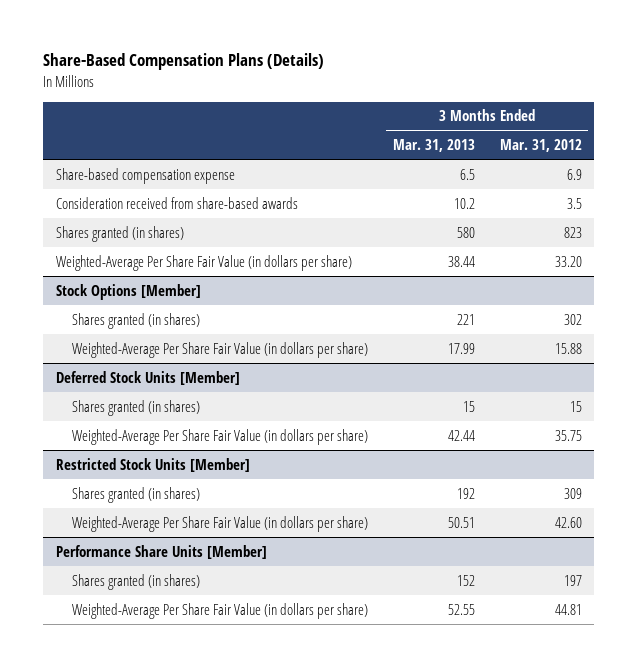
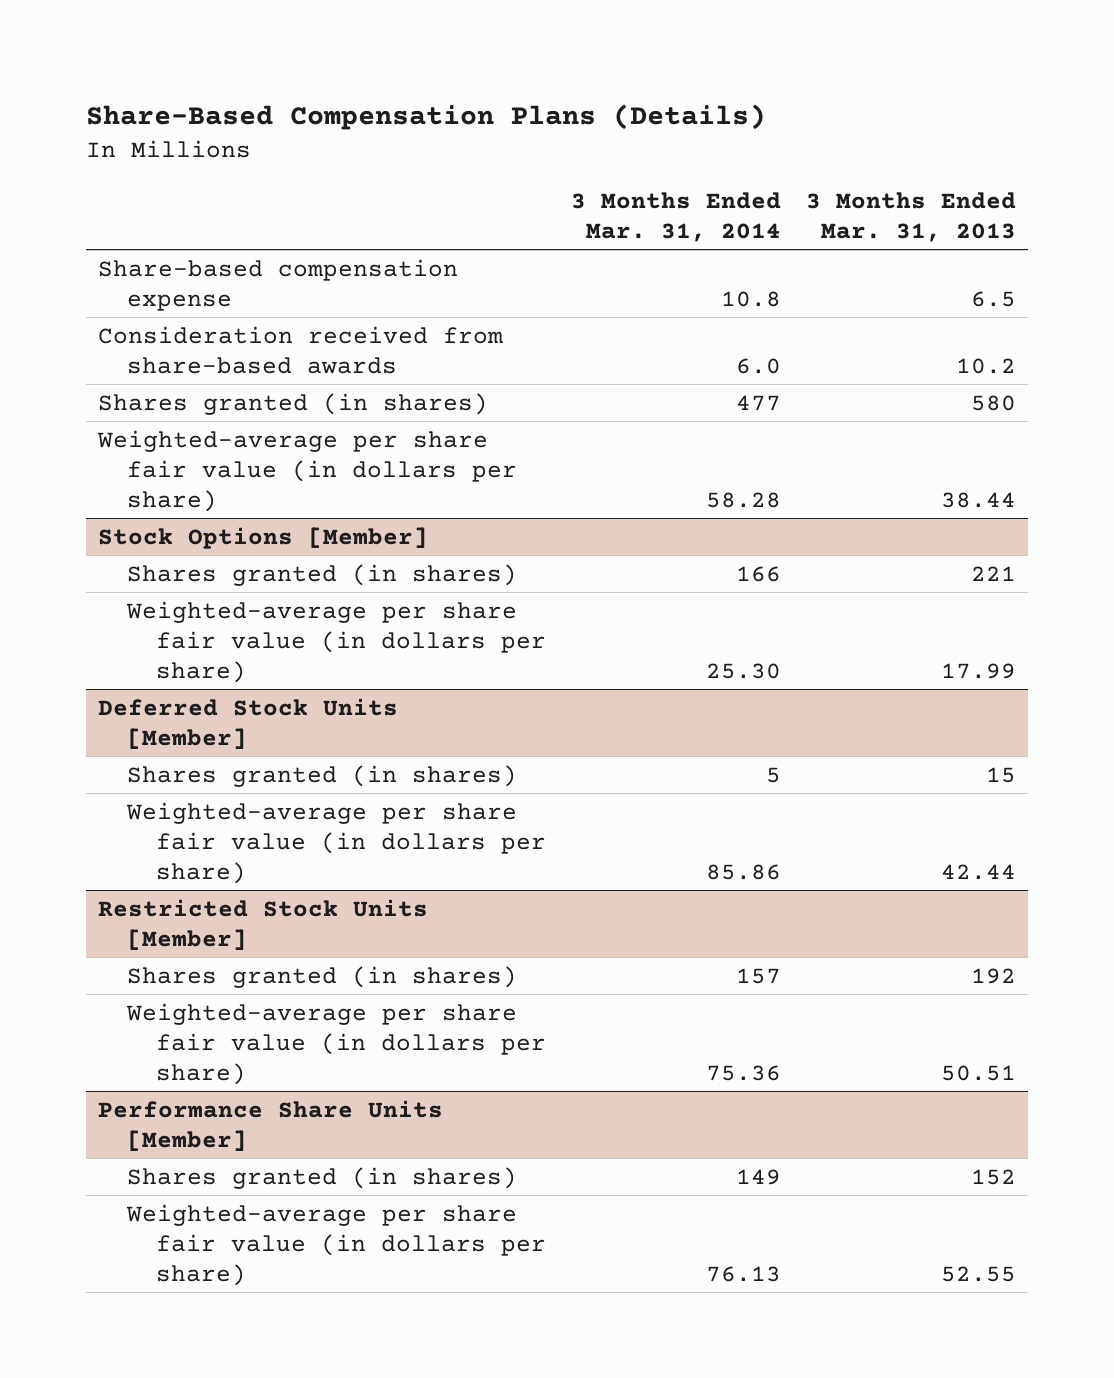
[499,139,582,153] Mar. 31, 2012 -> none
none -> [570,191,781,242] 3 Months Ended Mar. 31, 2014
[55,254,352,271] Weighted-Average Per Share Fair Value (in dollars per share) -> [96,429,517,512] Weighted-average per share fair value (in dollars per share)
[71,341,368,358] Weighted-Average Per Share Fair Value (in dollars per share) -> [125,600,546,683] Weighted-average per share fair value (in dollars per share)
[71,428,368,445] Weighted-Average Per Share Fair Value (in dollars per share) -> [125,801,546,884] Weighted-average per share fair value (in dollars per share)
[71,515,368,532] Weighted-Average Per Share Fair Value (in dollars per share) -> [125,1002,546,1085] Weighted-average per share fair value (in dollars per share)
[71,602,368,619] Weighted-Average Per Share Fair Value (in dollars per share) -> [125,1203,546,1286] Weighted-average per share fair value (in dollars per share)

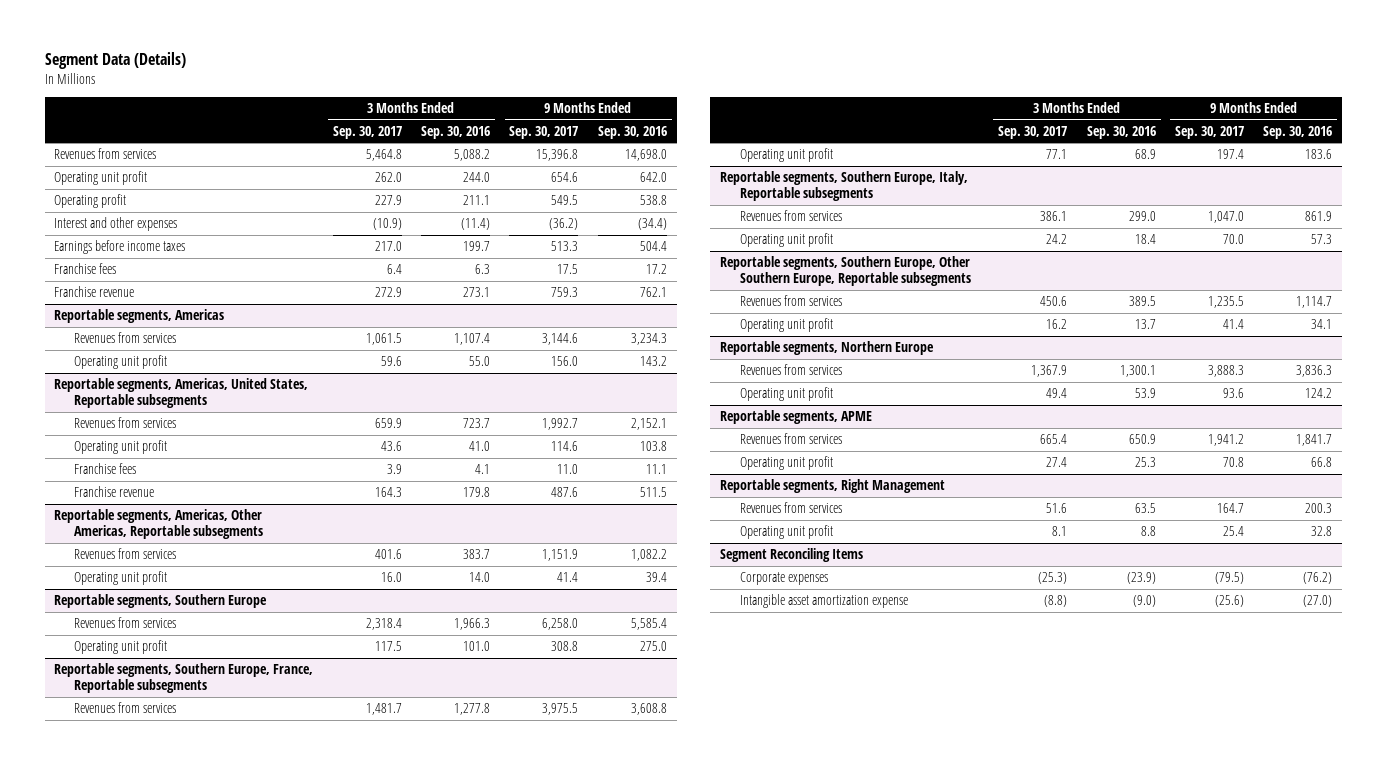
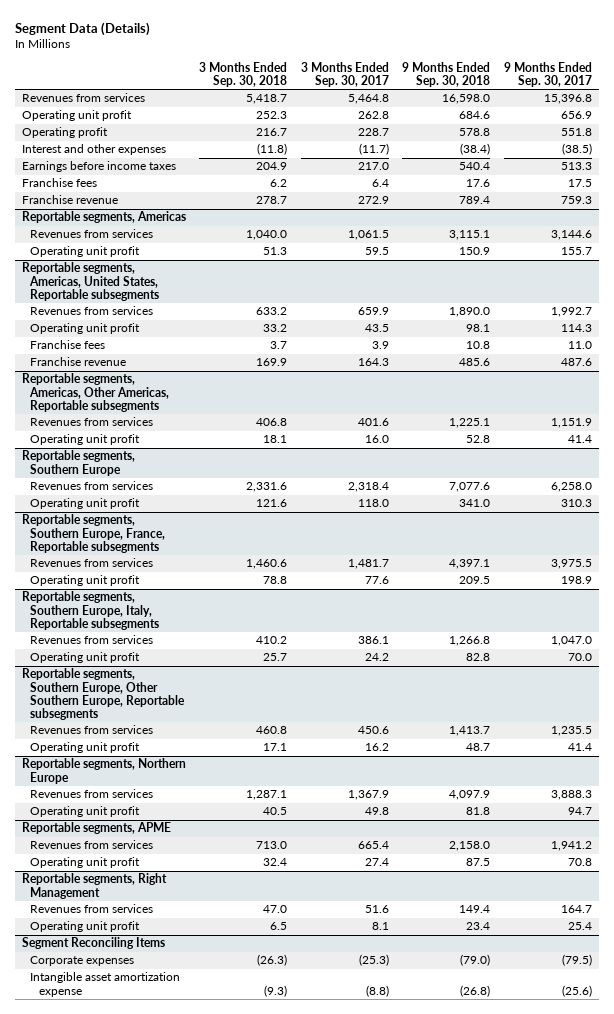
[421,125,491,139] Sep. 30, 2016 -> none
[597,125,667,139] Sep. 30, 2016 -> none
none -> [199,61,288,88] 3 Months Ended Sep. 30, 2018
none -> [402,61,491,88] 9 Months Ended Sep. 30, 2018
[374,172,402,183] 262.0 -> [357,111,389,120] 262.8
[551,172,579,183] 654.6 -> [561,111,593,120] 656.9
[374,195,402,206] 227.9 -> [357,128,389,137] 228.7
[551,195,579,206] 549.5 -> [561,128,593,137] 551.8
[372,218,402,231] (10.9) -> [358,143,389,156] (11.7)
[549,218,579,231] (36.2) -> [562,143,593,156] (38.5)
[380,356,402,367] 59.6 -> [364,247,389,256] 59.5
[551,356,579,367] 156.0 -> [561,247,593,256] 155.7
[380,441,402,452] 43.6 -> [364,324,389,333] 43.5
[551,441,579,452] 114.6 -> [561,324,593,333] 114.3
[374,641,402,652] 117.5 -> [357,499,389,508] 118.0
[551,641,579,652] 308.8 -> [561,499,593,508] 310.3
[1046,149,1068,160] 77.1 -> [364,576,389,585] 77.6
[1217,149,1245,160] 197.4 -> [561,576,593,585] 198.9
[1046,388,1068,399] 49.4 -> [364,807,389,816] 49.8
[1223,388,1245,399] 93.6 -> [568,807,593,816] 94.7

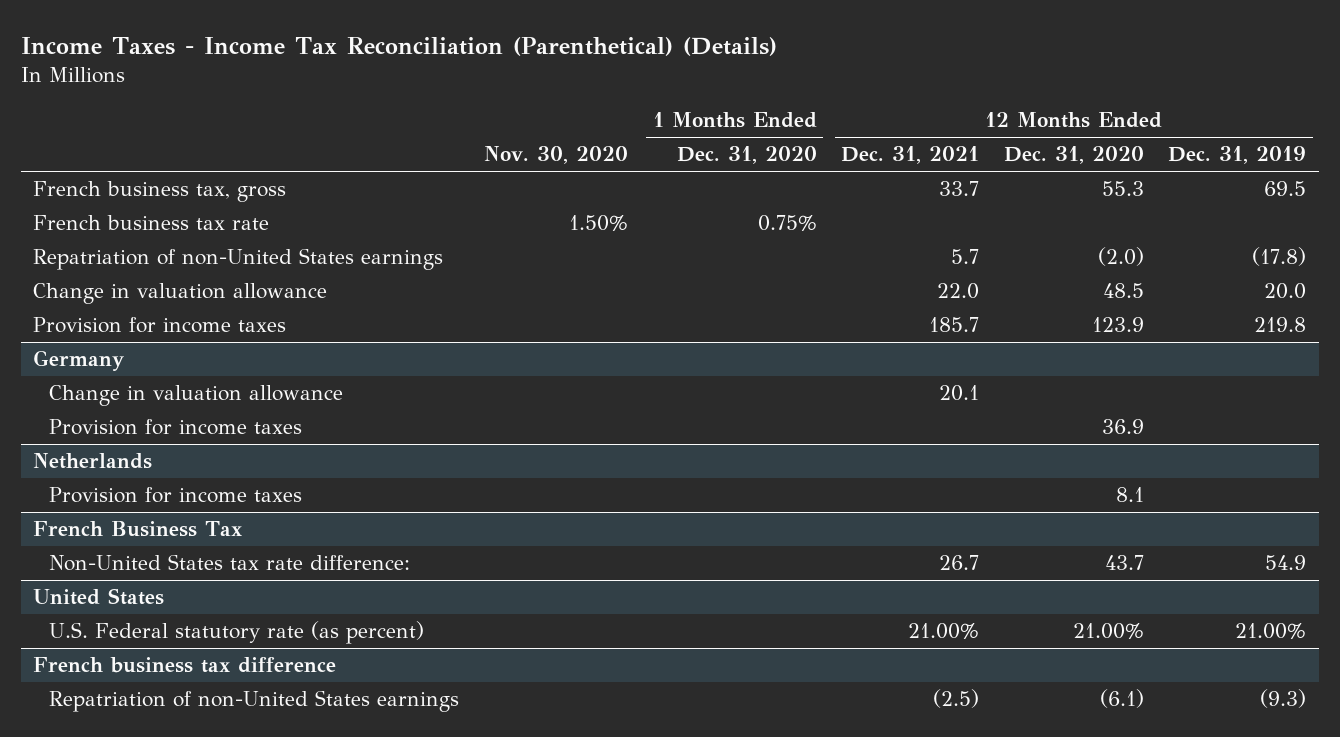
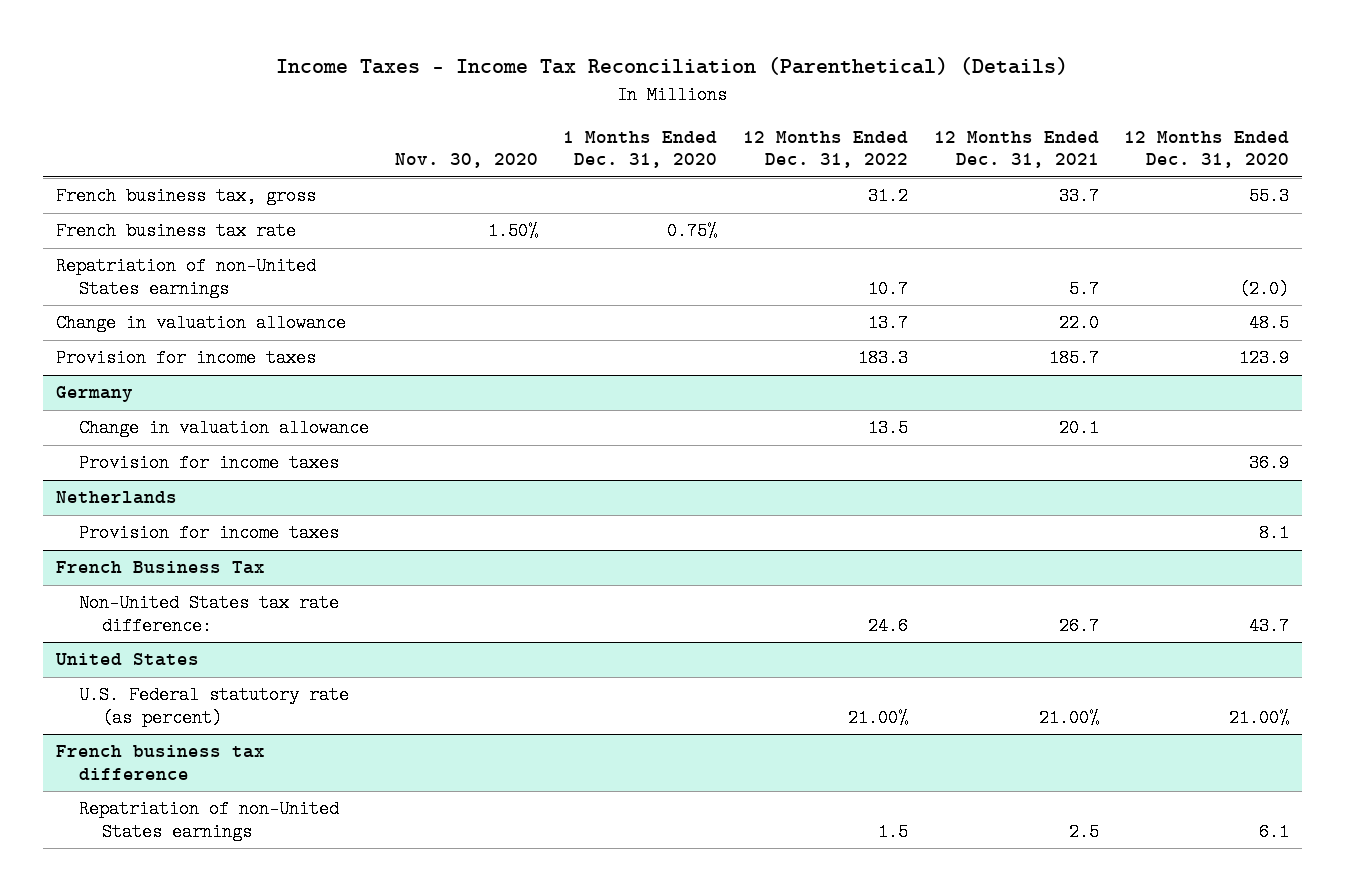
[1168,146,1307,165] Dec. 31, 2019 -> none
none -> [742,130,908,169] 12 Months Ended Dec. 31, 2022
[933,689,980,709] (2.5) -> [1068,822,1099,841] 2.5
[1099,689,1144,709] (6.1) -> [1259,822,1290,841] 6.1

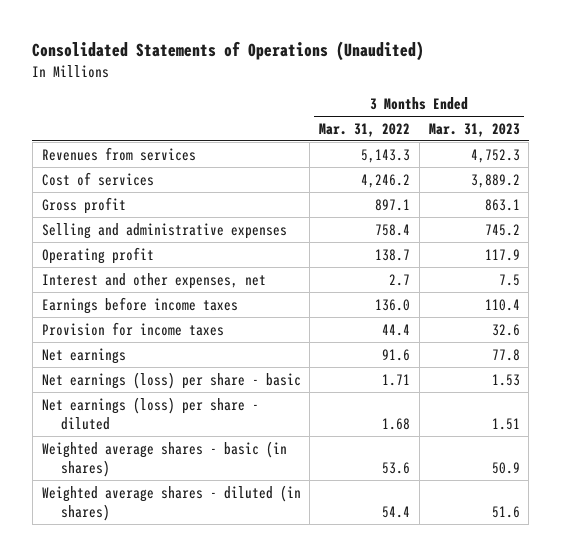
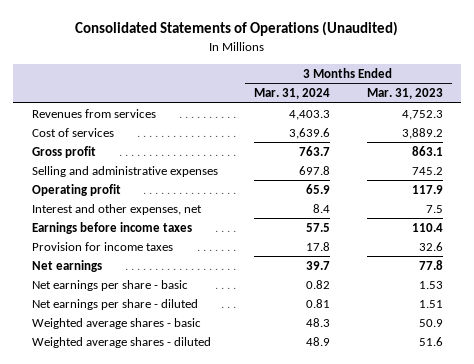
[319,122,411,137] Mar. 31, 2022 -> none
none -> [254,88,331,100] Mar. 31, 2024
[41,371,301,389] Net earnings (loss) per share - basic -> [31,279,188,291] Net earnings per share - basic
[41,396,259,431] Net earnings (loss) per share - diluted -> [31,298,198,310] Net earnings per share - diluted
[41,440,287,478] Weighted average shares - basic (in shares) -> [31,317,201,329] Weighted average shares - basic
[41,484,301,522] Weighted average shares - diluted (in shares) -> [31,336,211,348] Weighted average shares - diluted

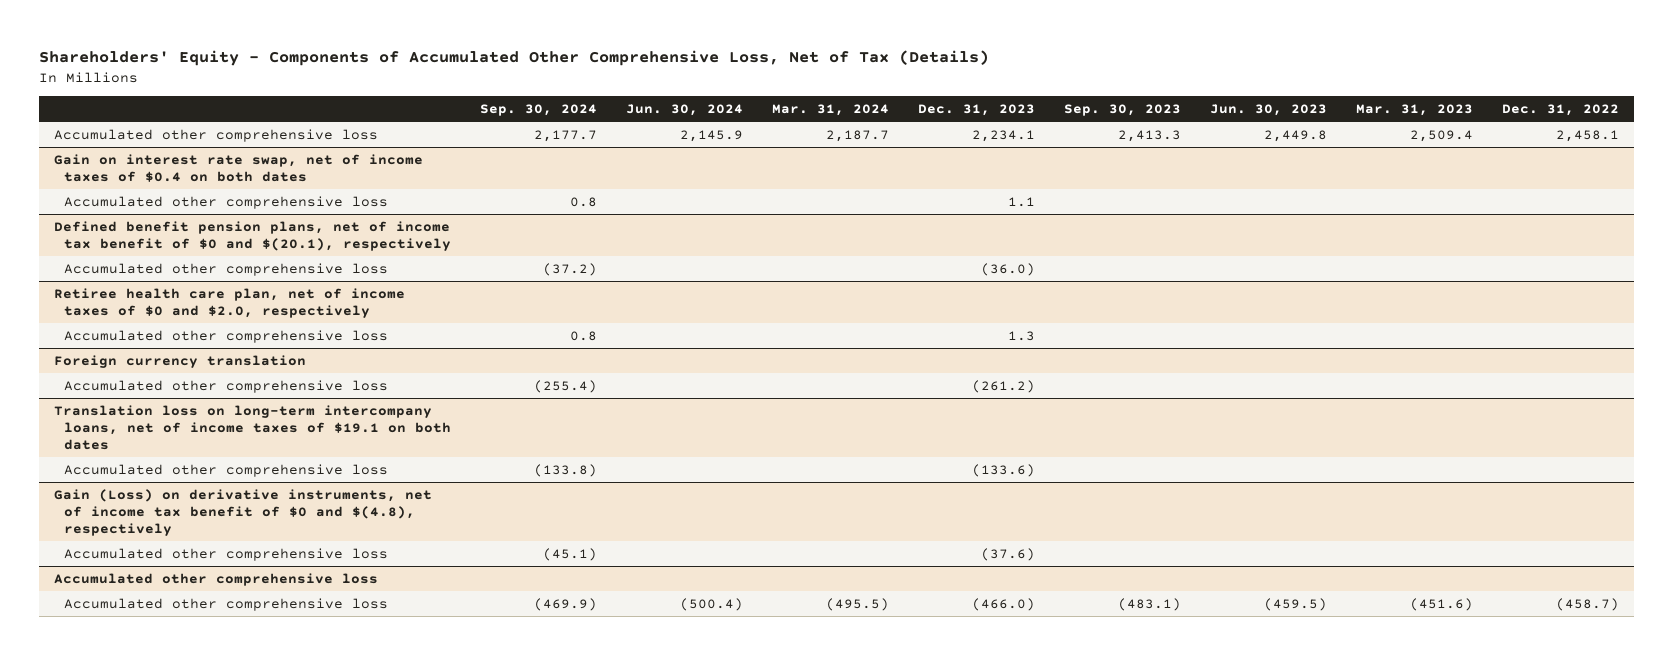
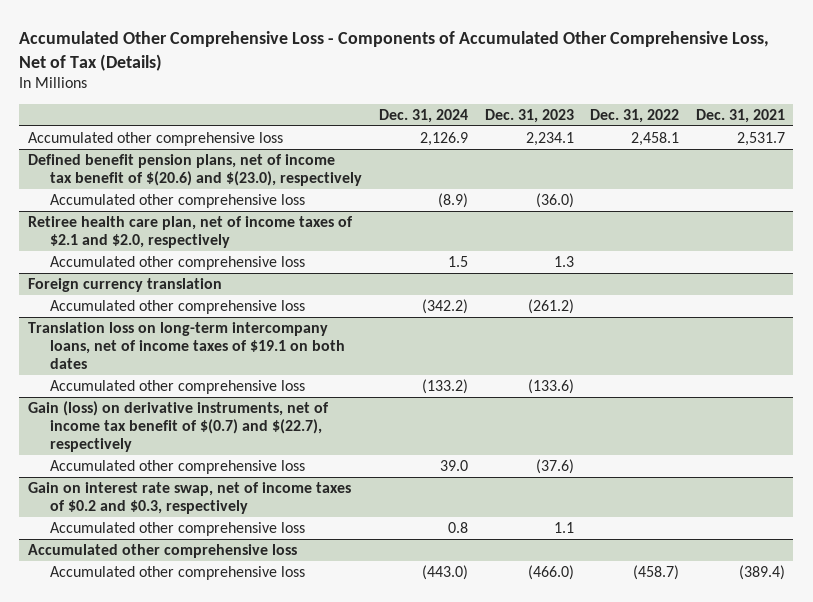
[39,49,990,66] Shareholders' Equity - Components of Accumulated Other Comprehensive Loss, Net of Tax (Details) -> [19,30,770,71] Accumulated Other Comprehensive Loss - Components of Accumulated Other Comprehensive Loss, Net of Tax (Details)
[480,104,598,117] Sep. 30, 2024 -> none
[626,104,744,117] Jun. 30, 2024 -> none
[772,104,890,117] Mar. 31, 2024 -> none
[1064,104,1182,117] Sep. 30, 2023 -> none
[1210,104,1328,117] Jun. 30, 2023 -> none
[1356,104,1474,117] Mar. 31, 2023 -> none
none -> [378,108,468,123] Dec. 31, 2024
none -> [695,108,785,123] Dec. 31, 2021
[53,153,423,183] Gain on interest rate swap, net of income taxes of $0.4 on both dates -> none
[64,195,389,209] Accumulated other comprehensive loss -> none
[53,220,452,252] Defined benefit pension plans, net of income tax benefit of $0 and $(20.1), respectively -> [27,153,363,186] Defined benefit pension plans, net of income tax benefit of $(20.6) and $(23.0), respectively
[53,287,405,319] Retiree health care plan, net of income taxes of $0 and $2.0, respectively -> [27,215,353,248] Retiree health care plan, net of income taxes of $2.1 and $2.0, respectively
[53,488,432,537] Gain (Loss) on derivative instruments, net of income tax benefit of $0 and $(4.8), respectively -> [27,400,329,452] Gain (loss) on derivative instruments, net of income tax benefit of $(0.7) and $(22.7), respectively
none -> [27,481,351,514] Gain on interest rate swap, net of income taxes of $0.2 and $0.3, respectively
none -> [50,521,306,536] Accumulated other comprehensive loss

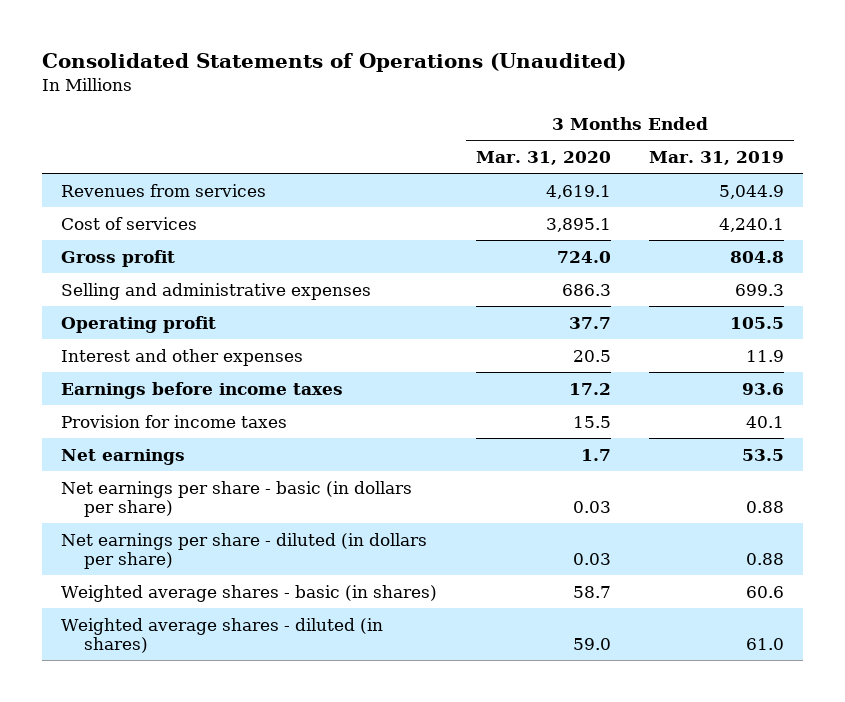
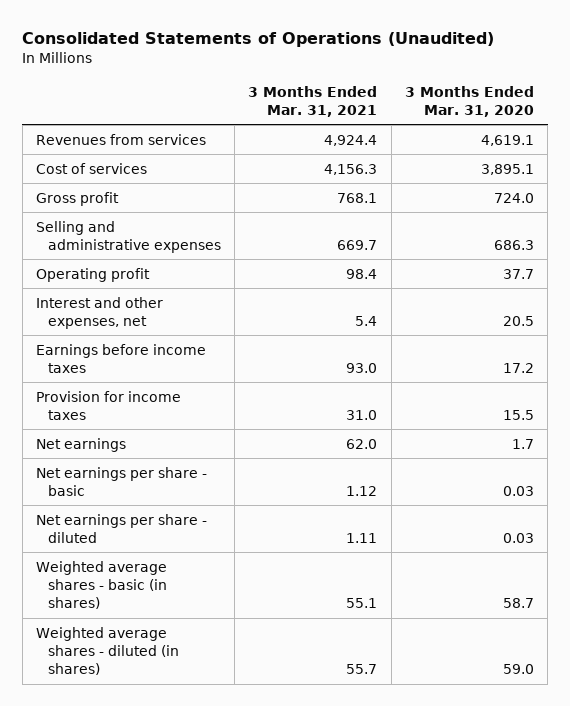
[649,151,785,166] Mar. 31, 2019 -> none
none -> [248,85,378,118] 3 Months Ended Mar. 31, 2021
[61,348,304,366] Interest and other expenses -> [35,296,163,329] Interest and other expenses, net
[61,480,413,518] Net earnings per share - basic (in dollars per share) -> [35,466,207,496] Net earnings per share - basic
[61,532,428,570] Net earnings per share - diluted (in dollars per share) -> [35,513,207,543] Net earnings per share - diluted

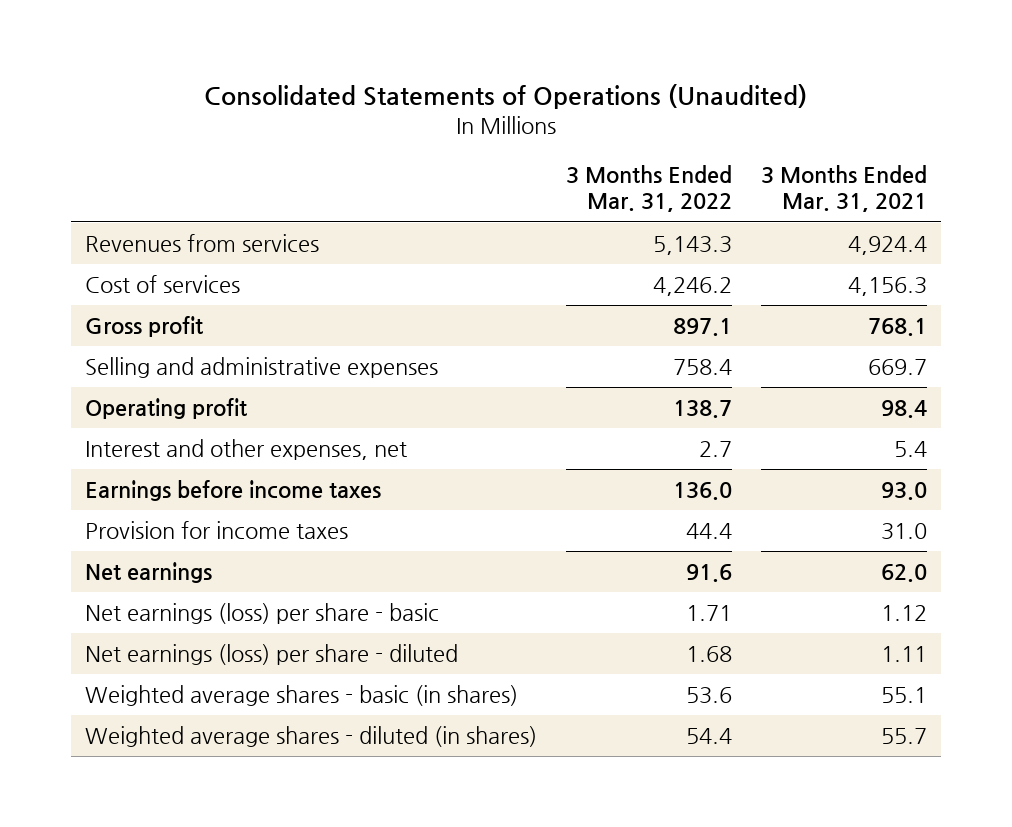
[404,85,534,118] 3 Months Ended Mar. 31, 2020 -> none
none -> [566,165,733,213] 3 Months Ended Mar. 31, 2022
[35,466,207,496] Net earnings per share - basic -> [85,603,440,625] Net earnings (loss) per share - basic
[35,513,207,543] Net earnings per share - diluted -> [85,644,459,666] Net earnings (loss) per share - diluted

